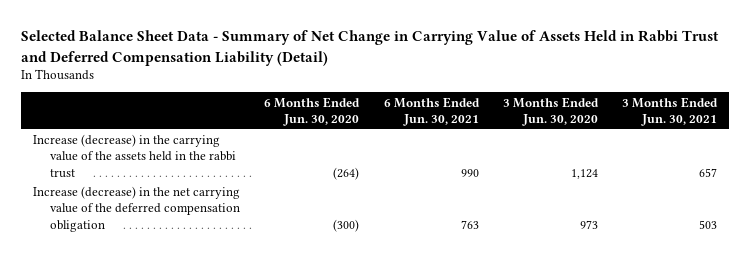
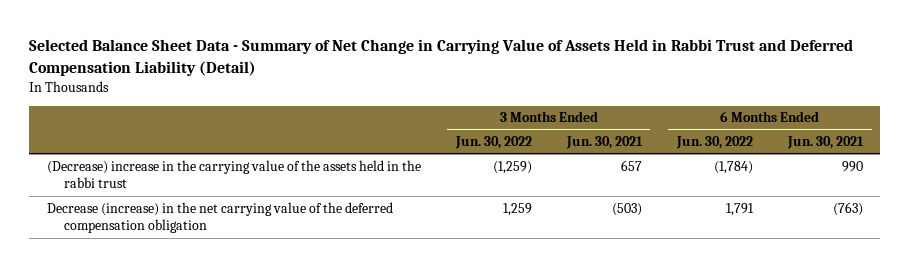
[264,96,361,126] 6 Months Ended Jun. 30, 2020 -> none
[502,96,599,126] 3 Months Ended Jun. 30, 2020 -> none
none -> [454,136,532,150] Jun. 30, 2022
none -> [675,136,753,150] Jun. 30, 2022
[33,134,237,178] Increase (decrease) in the carrying value of the assets held in the rabbi trust -> [46,159,421,189] (Decrease) increase in the carrying value of the assets held in the rabbi trust
[33,186,241,232] Increase (decrease) in the net carrying value of the deferred compensation obligation -> [46,201,393,234] Decrease (increase) in the net carrying value of the deferred compensation obligation
[460,219,479,229] 763 -> [832,201,863,216] (763)
[698,219,717,229] 503 -> [611,202,642,216] (503)

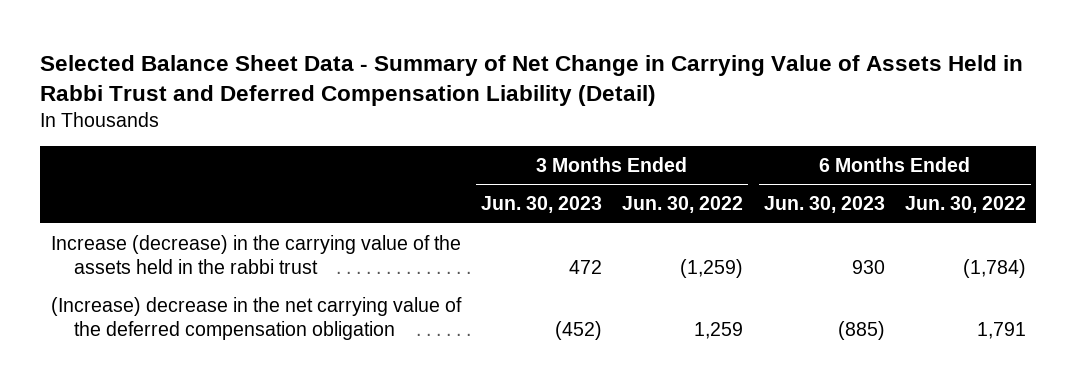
[565,136,643,150] Jun. 30, 2021 -> none
[786,136,864,150] Jun. 30, 2021 -> none
none -> [480,196,602,214] Jun. 30, 2023
none -> [763,196,885,214] Jun. 30, 2023
[46,159,421,189] (Decrease) increase in the carrying value of the assets held in the rabbi trust -> [50,234,461,274] Increase (decrease) in the carrying value of the assets held in the rabbi trust
[46,201,393,234] Decrease (increase) in the net carrying value of the deferred compensation obligation -> [50,296,462,340] (Increase) decrease in the net carrying value of the deferred compensation obligation

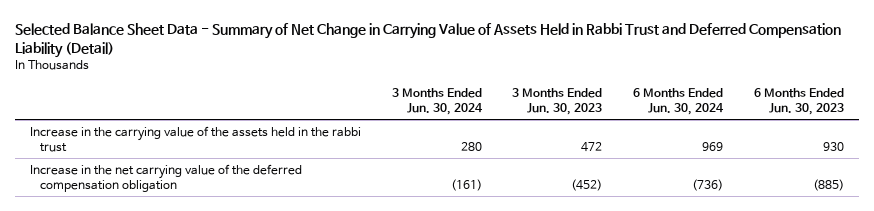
[622,196,744,214] Jun. 30, 2022 -> none
[905,196,1027,214] Jun. 30, 2022 -> none
none -> [391,88,483,115] 3 Months Ended Jun. 30, 2024
none -> [633,88,725,115] 6 Months Ended Jun. 30, 2024
[50,234,461,274] Increase (decrease) in the carrying value of the assets held in the rabbi trust -> [29,125,361,152] Increase in the carrying value of the assets held in the rabbi trust
[50,296,462,340] (Increase) decrease in the net carrying value of the deferred compensation obligation -> [29,163,302,192] Increase in the net carrying value of the deferred compensation obligation

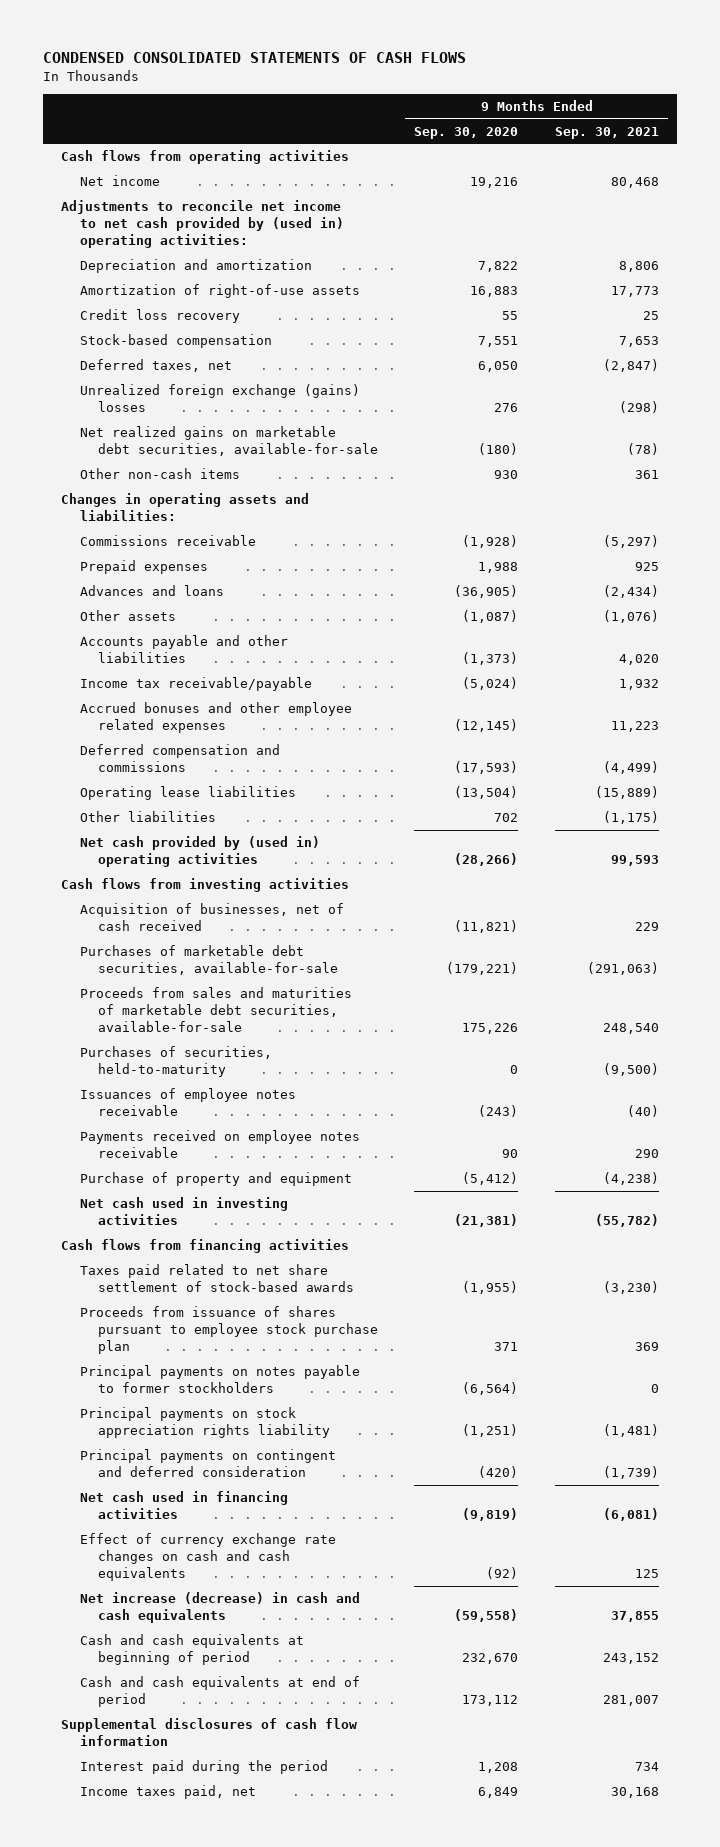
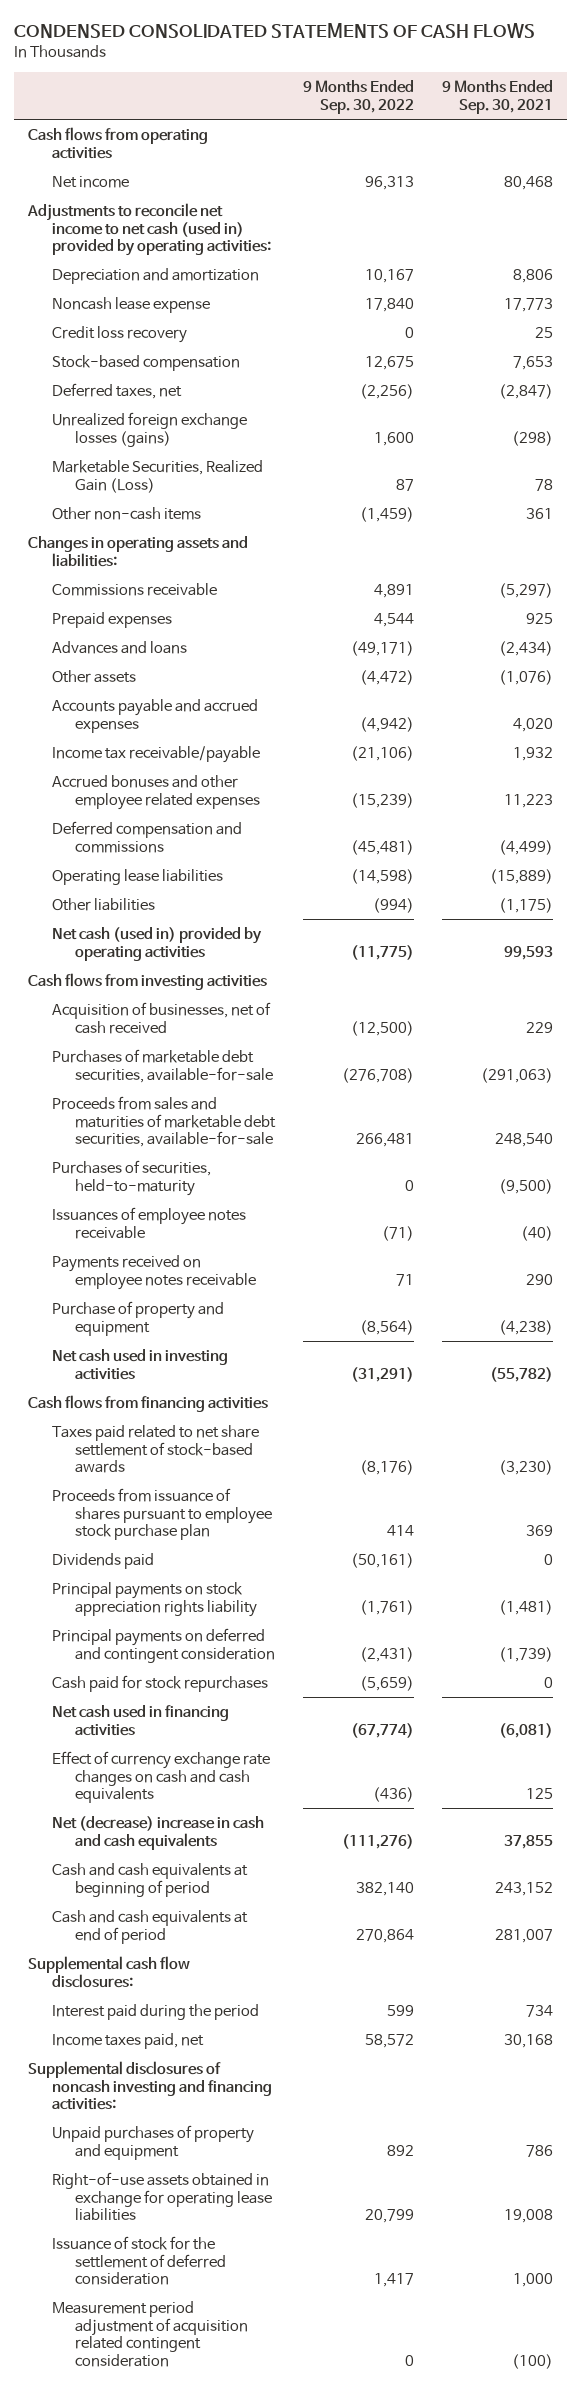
[414,126,519,139] Sep. 30, 2020 -> none
none -> [303,80,415,114] 9 Months Ended Sep. 30, 2022
[60,200,344,248] Adjustments to reconcile net income to net cash provided by (used in) operating activities: -> [26,203,271,257] Adjustments to reconcile net income to net cash (used in) provided by operating activities:
[79,284,360,299] Amortization of right-of-use assets -> [51,297,210,314] Noncash lease expense
[79,384,360,413] Unrealized foreign exchange (gains) losses -> [51,412,247,447] Unrealized foreign exchange losses (gains)
[79,426,379,457] Net realized gains on marketable debt securities, available-for-sale -> [51,460,263,493] Marketable Securities, Realized Gain (Loss)
[626,443,659,456] (78) -> [534,478,553,491] 78
[79,635,288,664] Accounts payable and other liabilities -> none
none -> [51,699,258,733] Accounts payable and accrued expenses
[79,836,320,868] Net cash provided by (used in) operating activities -> [51,927,262,961] Net cash (used in) provided by operating activities
[79,1365,360,1394] Principal payments on notes payable to former stockholders -> none
none -> [51,1553,154,1570] Dividends paid
[79,1449,336,1478] Principal payments on contingent and deferred consideration -> [51,1628,276,1663] Principal payments on deferred and contingent consideration
none -> [51,1675,268,1693] Cash paid for stock repurchases
[79,1592,360,1624] Net increase (decrease) in cash and cash equivalents -> [51,1816,264,1850] Net (decrease) increase in cash and cash equivalents
[60,1718,357,1747] Supplemental disclosures of cash flow information -> [27,1956,190,1988] Supplemental cash flow disclosures:
none -> [27,2061,272,2111] Supplemental disclosures of noncash investing and financing activities:
none -> [51,2125,254,2160] Unpaid purchases of property and equipment
none -> [51,2172,273,2222] Right-of-use assets obtained in exchange for operating lease liabilities
none -> [51,2236,227,2286] Issuance of stock for the settlement of deferred consideration
none -> [51,2301,249,2367] Measurement period adjustment of acquisition related contingent consideration

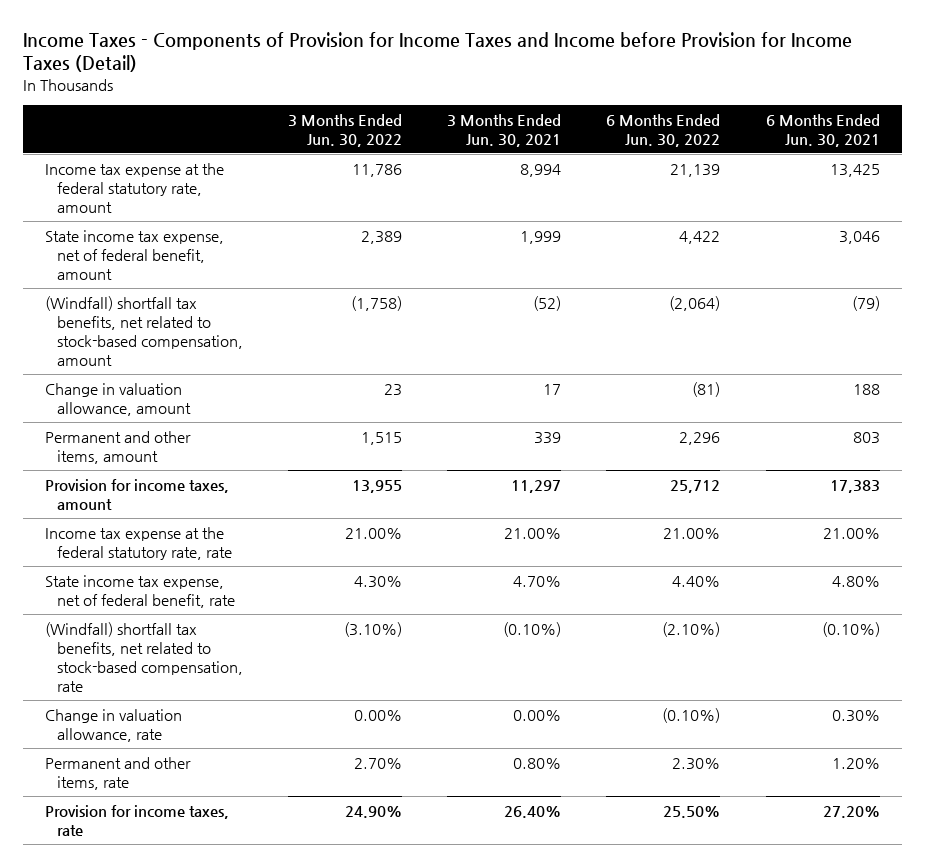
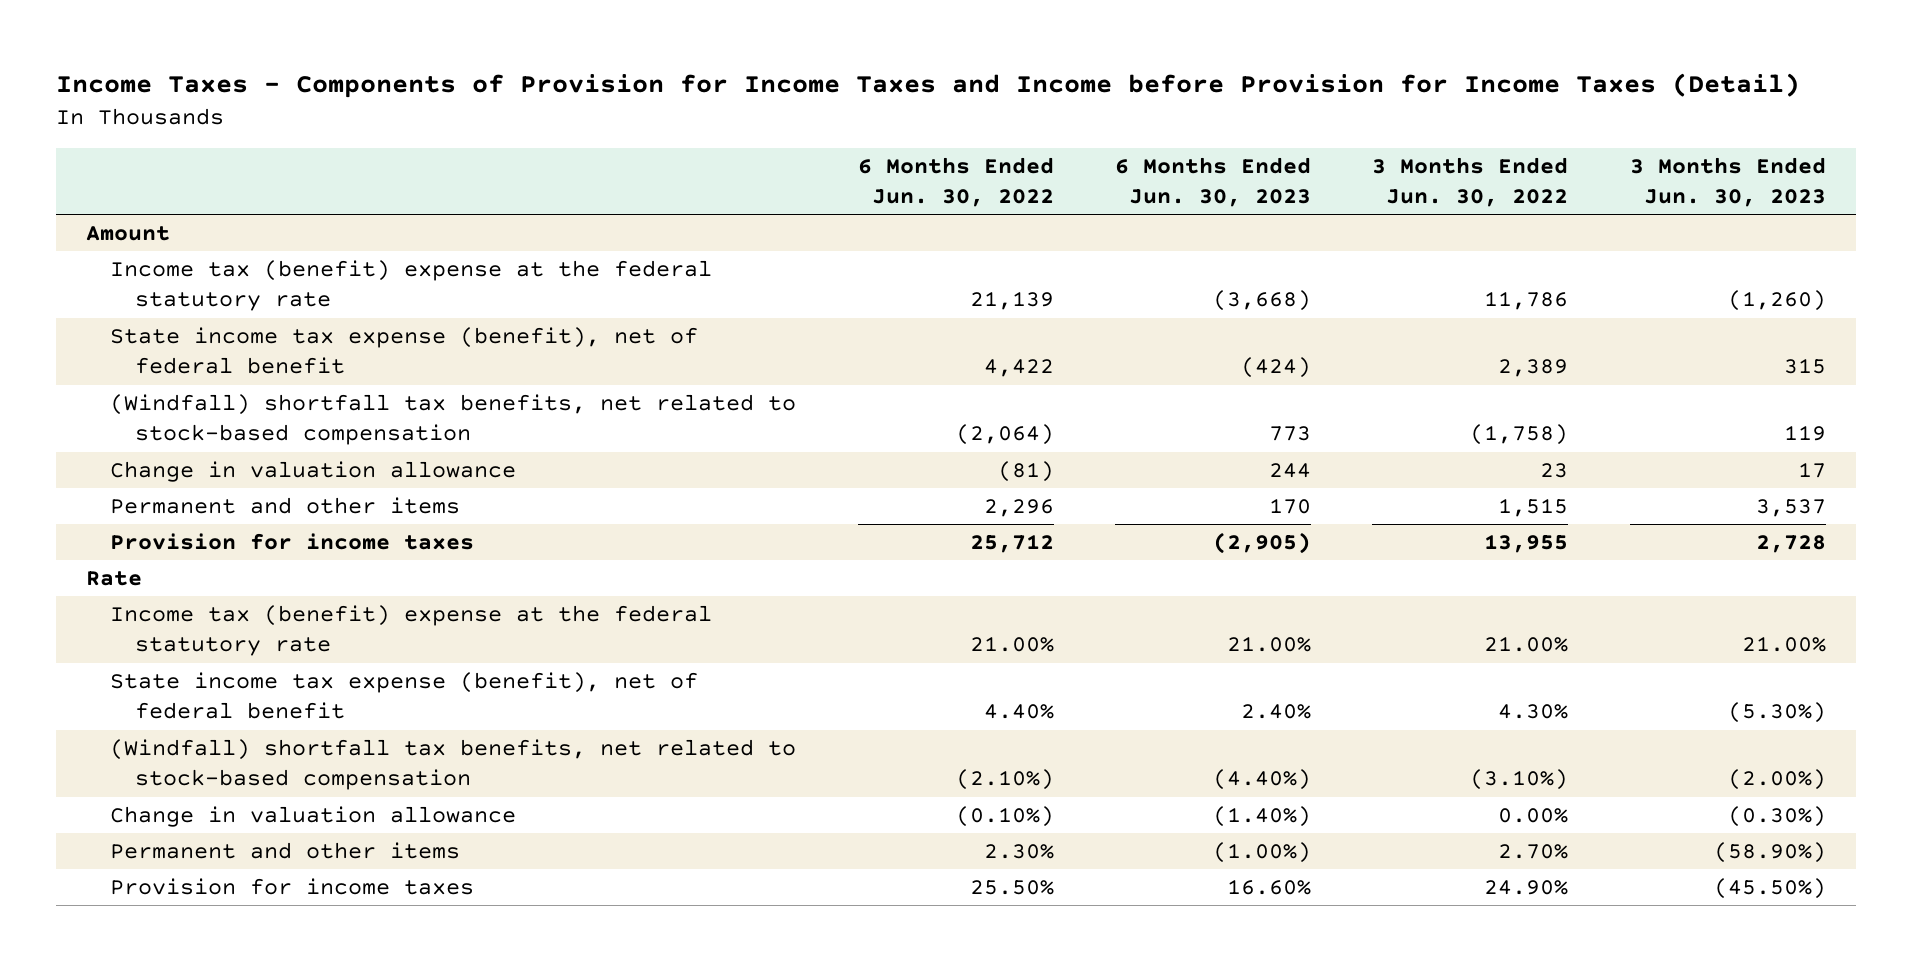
[447,113,562,147] 3 Months Ended Jun. 30, 2021 -> none
[765,113,880,147] 6 Months Ended Jun. 30, 2021 -> none
none -> [1115,156,1312,208] 6 Months Ended Jun. 30, 2023
none -> [1629,156,1826,208] 3 Months Ended Jun. 30, 2023
none -> [86,226,171,242] Amount
[45,162,225,213] Income tax expense at the federal statutory rate, amount -> [110,260,713,312] Income tax (benefit) expense at the federal statutory rate
[45,229,225,280] State income tax expense, net of federal benefit, amount -> [110,327,699,375] State income tax expense (benefit), net of federal benefit
[45,295,244,366] (Windfall) shortfall tax benefits, net related to stock-based compensation, amount -> [110,394,797,446] (Windfall) shortfall tax benefits, net related to stock-based compensation
[45,382,192,416] Change in valuation allowance, amount -> [110,461,517,483] Change in valuation allowance
[45,430,192,464] Permanent and other items, amount -> [110,497,461,515] Permanent and other items
[45,478,230,510] Provision for income taxes, amount -> [110,533,475,551] Provision for income taxes
none -> [86,571,143,587] Rate
[45,526,233,560] Income tax expense at the federal statutory rate, rate -> [110,605,713,657] Income tax (benefit) expense at the federal statutory rate
[45,574,236,608] State income tax expense, net of federal benefit, rate -> [110,672,699,720] State income tax expense (benefit), net of federal benefit
[45,621,244,692] (Windfall) shortfall tax benefits, net related to stock-based compensation, rate -> [110,739,797,791] (Windfall) shortfall tax benefits, net related to stock-based compensation
[45,708,183,742] Change in valuation allowance, rate -> [110,806,517,828] Change in valuation allowance
[45,756,192,790] Permanent and other items, rate -> [110,842,461,860] Permanent and other items
[45,804,230,836] Provision for income taxes, rate -> [110,878,475,896] Provision for income taxes

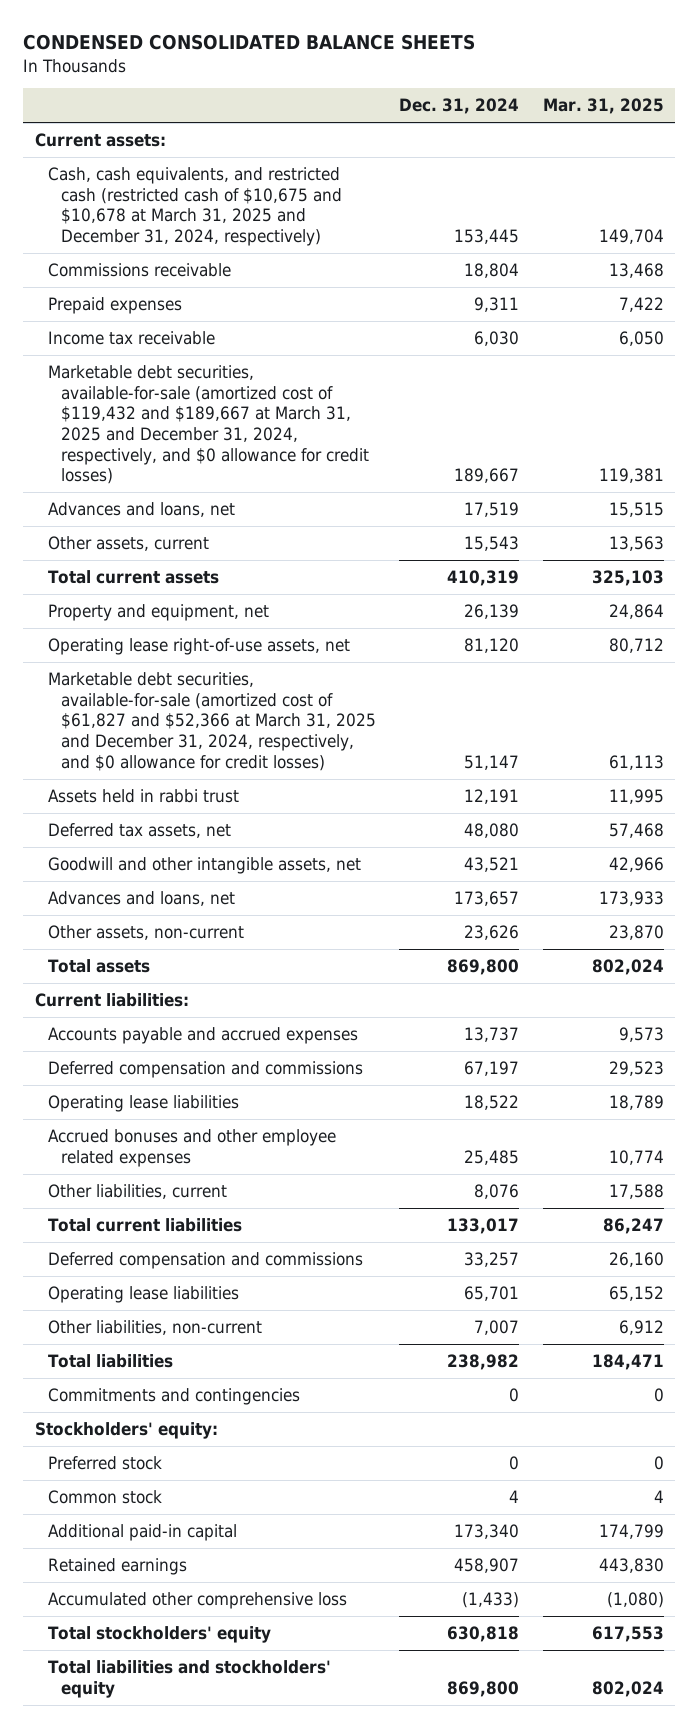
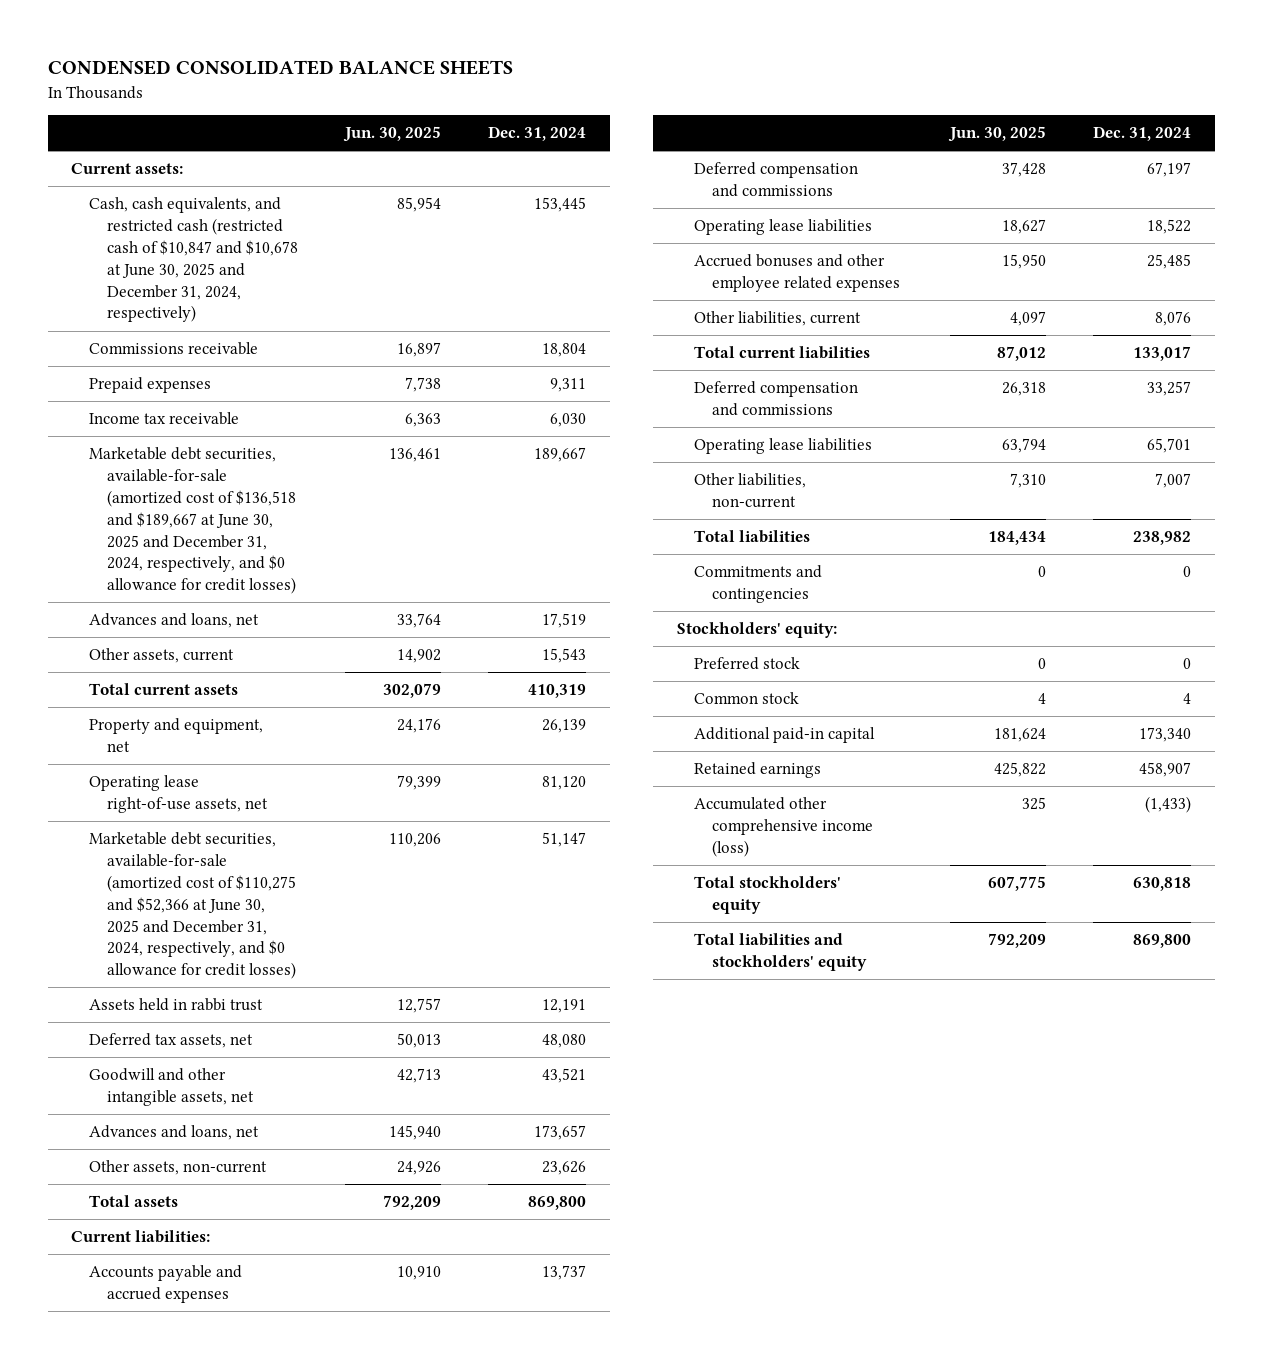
[542,98,664,115] Mar. 31, 2025 -> none
none -> [342,126,441,143] Jun. 30, 2025
[47,167,342,247] Cash, cash equivalents, and restricted cash (restricted cash of $10,675 and $10,678 at March 31, 2025 and December 31, 2024, respectively) -> [88,197,298,323] Cash, cash equivalents, and restricted cash (restricted cash of $10,847 and $10,678 at June 30, 2025 and December 31, 2024, respectively)
[47,365,369,485] Marketable debt securities, available-for-sale (amortized cost of $119,432 and $189,667 at March 31, 2025 and December 31, 2024, respectively, and $0 allowance for credit losses) -> [88,447,296,595] Marketable debt securities, available-for-sale (amortized cost of $136,518 and $189,667 at June 30, 2025 and December 31, 2024, respectively, and $0 allowance for credit losses)
[47,672,376,771] Marketable debt securities, available-for-sale (amortized cost of $61,827 and $52,366 at March 31, 2025 and December 31, 2024, respectively, and $0 allowance for credit losses) -> [88,832,296,980] Marketable debt securities, available-for-sale (amortized cost of $110,275 and $52,366 at June 30, 2025 and December 31, 2024, respectively, and $0 allowance for credit losses)
[47,1592,347,1610] Accumulated other comprehensive loss -> [694,797,873,857] Accumulated other comprehensive income (loss)

